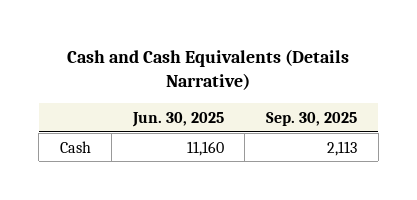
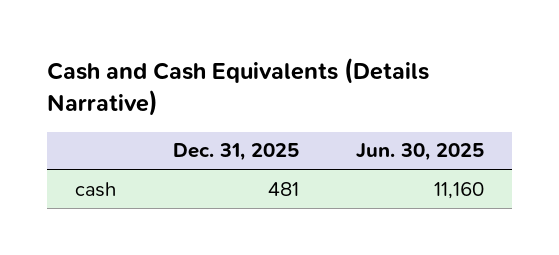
[266,111,358,126] Sep. 30, 2025 -> none
none -> [173,143,300,162] Dec. 31, 2025
[59,140,91,153] Cash -> [75,181,117,197] cash

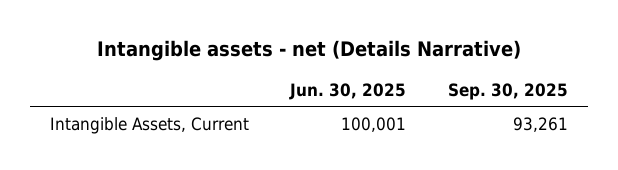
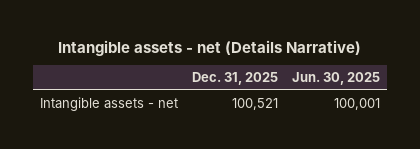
[447,82,568,100] Sep. 30, 2025 -> none
none -> [191,72,278,86] Dec. 31, 2025
[50,116,250,134] Intangible Assets, Current -> [39,96,178,111] Intangible assets - net

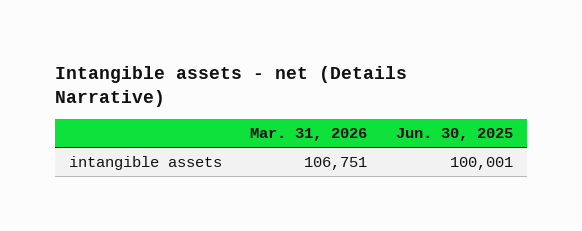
[191,72,278,86] Dec. 31, 2025 -> none
none -> [250,128,368,142] Mar. 31, 2026
[39,96,178,111] Intangible assets - net -> [68,156,222,171] intangible assets

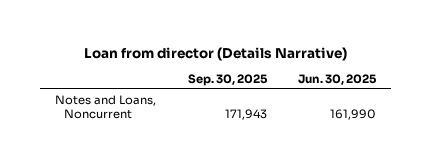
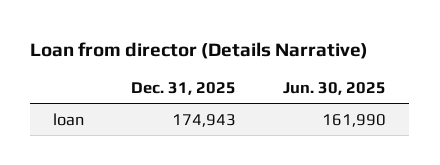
[187,74,268,87] Sep. 30, 2025 -> none
none -> [131,82,237,96] Dec. 31, 2025
[55,94,157,120] Notes and Loans, Noncurrent -> [53,112,85,126] loan

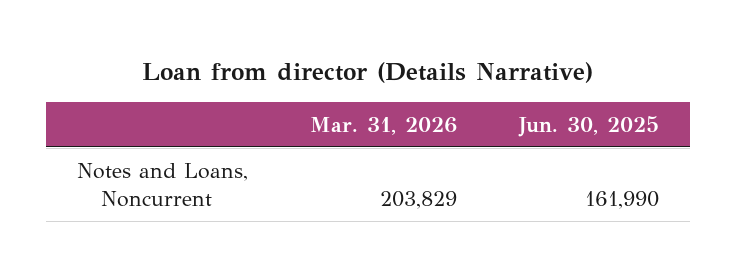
[131,82,237,96] Dec. 31, 2025 -> none
none -> [310,116,458,135] Mar. 31, 2026
[53,112,85,126] loan -> [77,162,249,207] Notes and Loans, Noncurrent

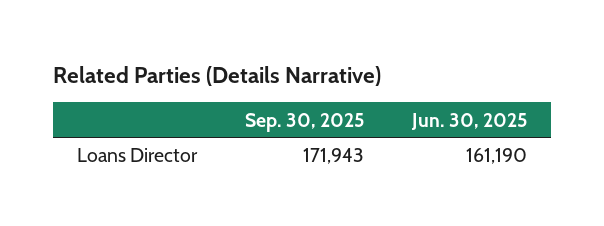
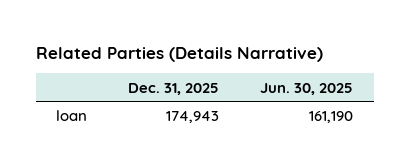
[245,112,365,132] Sep. 30, 2025 -> none
none -> [128,82,220,95] Dec. 31, 2025
[76,148,198,163] Loans Director -> [56,110,88,122] loan

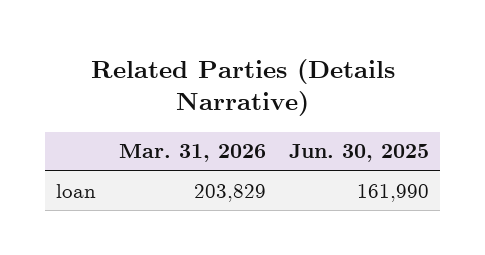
[128,82,220,95] Dec. 31, 2025 -> none
none -> [119,144,267,163] Mar. 31, 2026
[309,111,354,124] 161,190 -> [356,183,429,202] 161,990

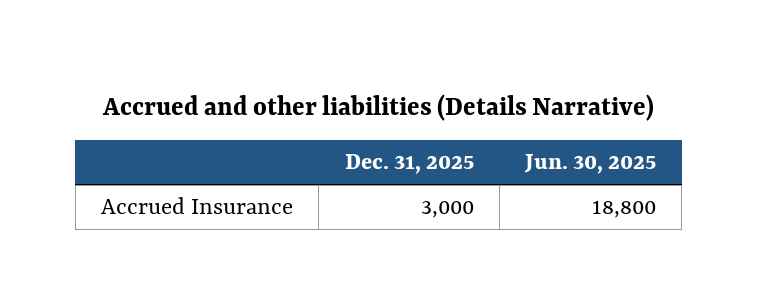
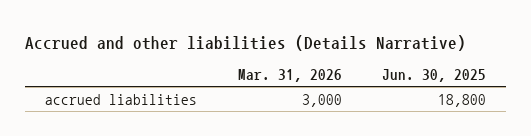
[344,154,474,175] Dec. 31, 2025 -> none
none -> [237,69,342,83] Mar. 31, 2026
[101,197,294,215] Accrued Insurance -> [45,93,198,105] accrued liabilities

